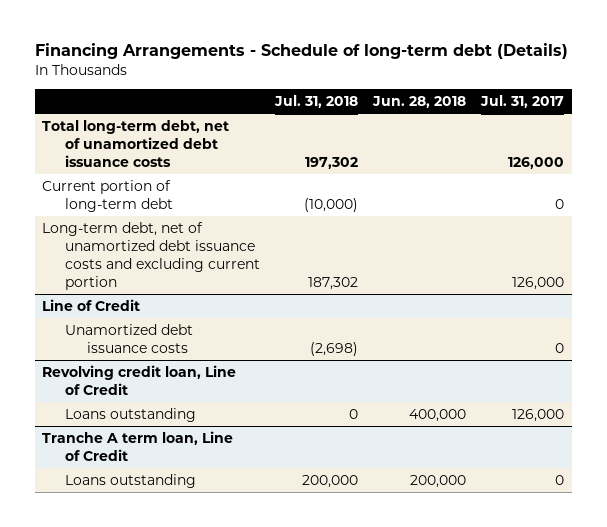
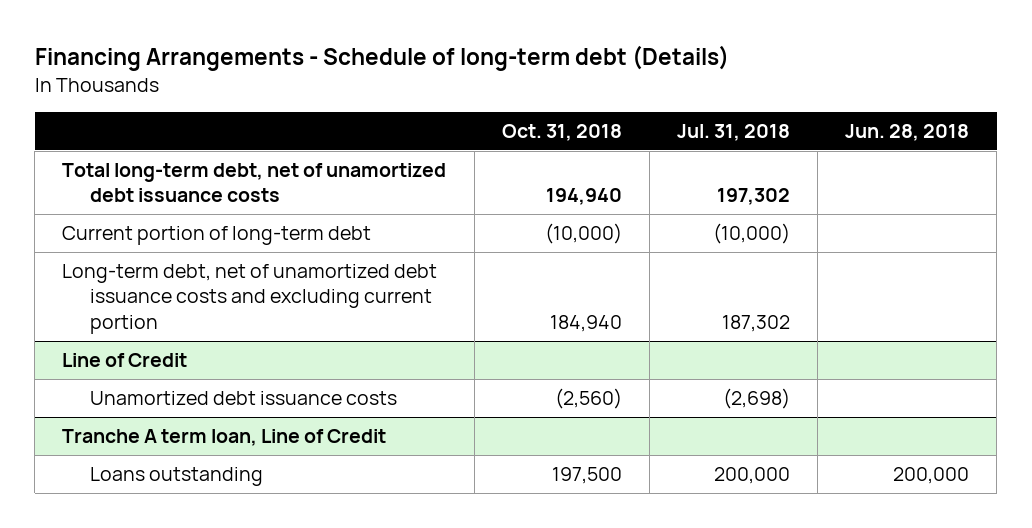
[480,95,565,109] Jul. 31, 2017 -> none
none -> [501,123,622,141] Oct. 31, 2018
[42,364,237,395] Revolving credit loan, Line of Credit -> none
[64,407,196,422] Loans outstanding -> none

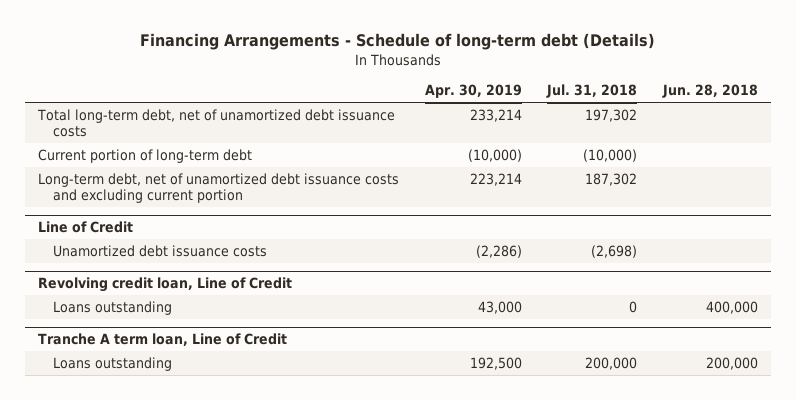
[501,123,622,141] Oct. 31, 2018 -> none
none -> [424,84,522,99] Apr. 30, 2019
none -> [38,276,293,292] Revolving credit loan, Line of Credit
none -> [53,300,173,315] Loans outstanding

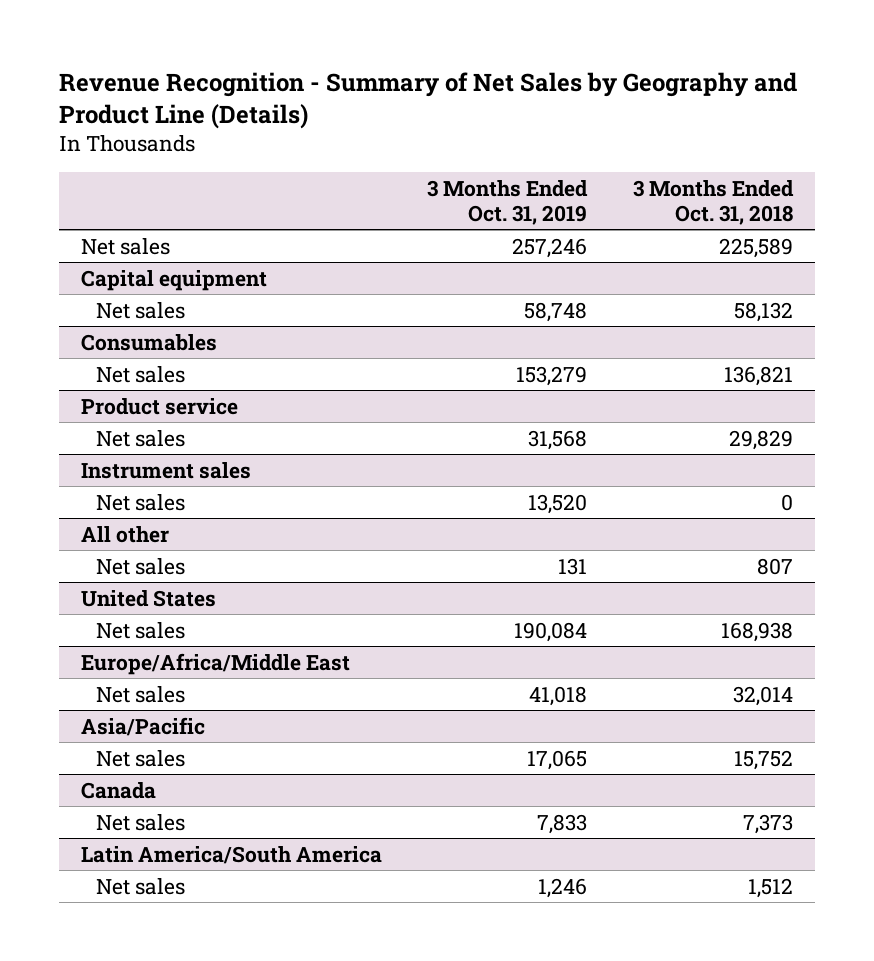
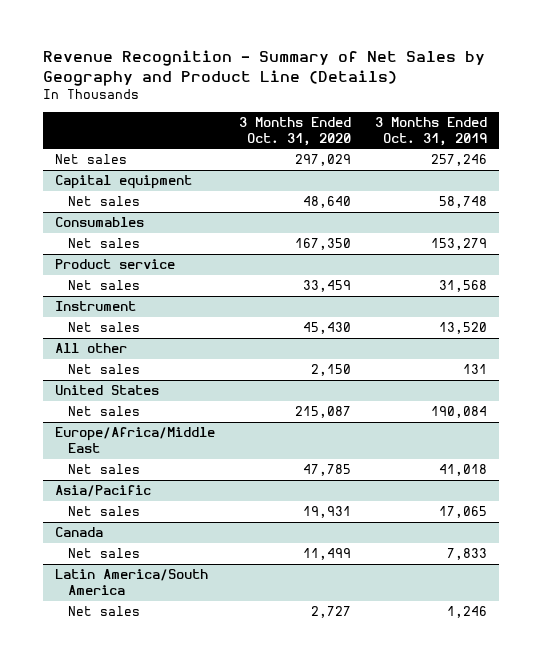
[632,179,794,225] 3 Months Ended Oct. 31, 2018 -> none
none -> [238,116,351,146] 3 Months Ended Oct. 31, 2020
[81,461,252,479] Instrument sales -> [54,301,136,312] Instrument

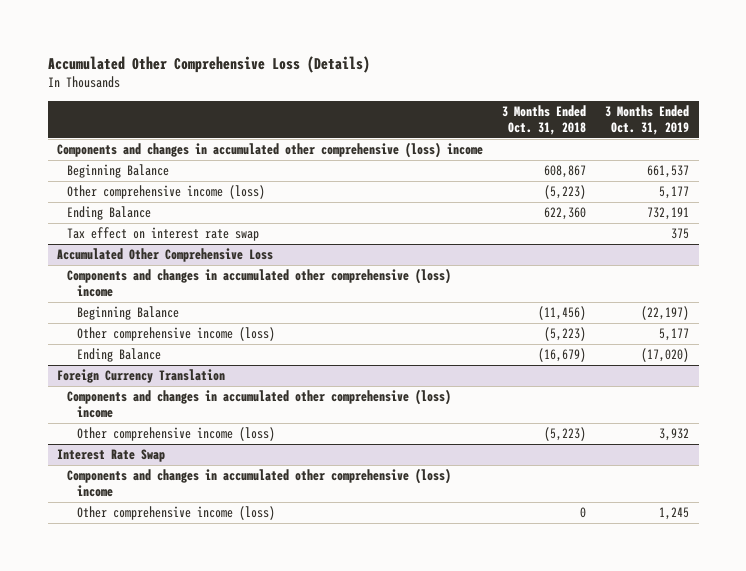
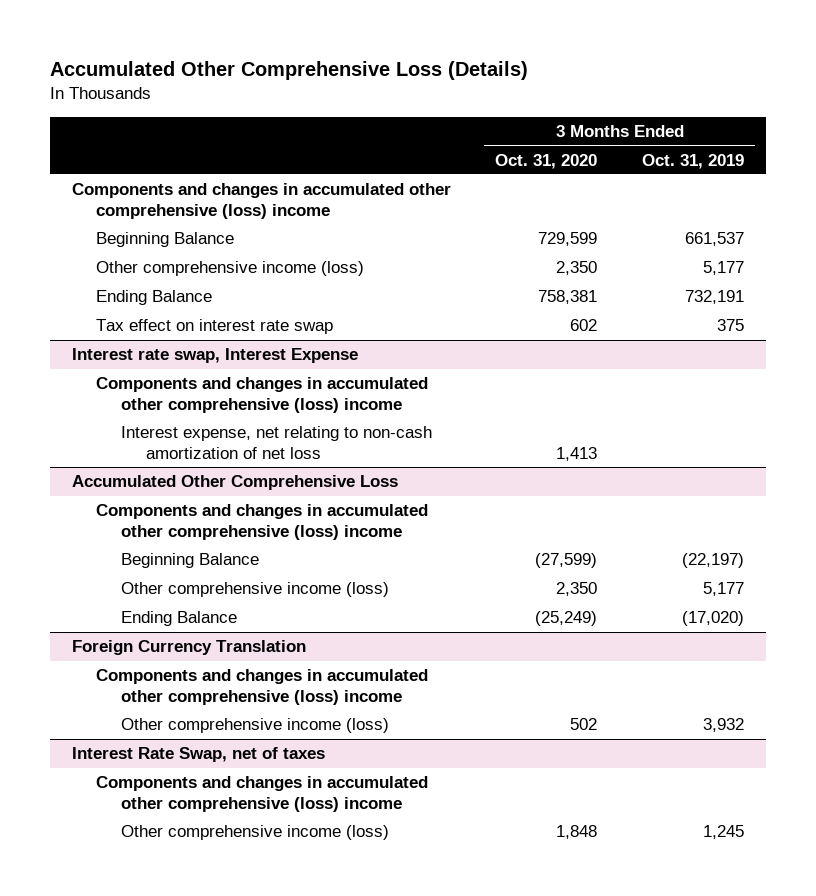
[502,105,587,136] 3 Months Ended Oct. 31, 2018 -> none
none -> [495,153,598,169] Oct. 31, 2020
none -> [71,348,358,364] Interest rate swap, Interest Expense
none -> [96,377,429,413] Components and changes in accumulated other comprehensive (loss) income
none -> [121,426,433,459] Interest expense, net relating to non-cash amortization of net loss
[57,449,166,463] Interest Rate Swap -> [71,747,325,763] Interest Rate Swap, net of taxes

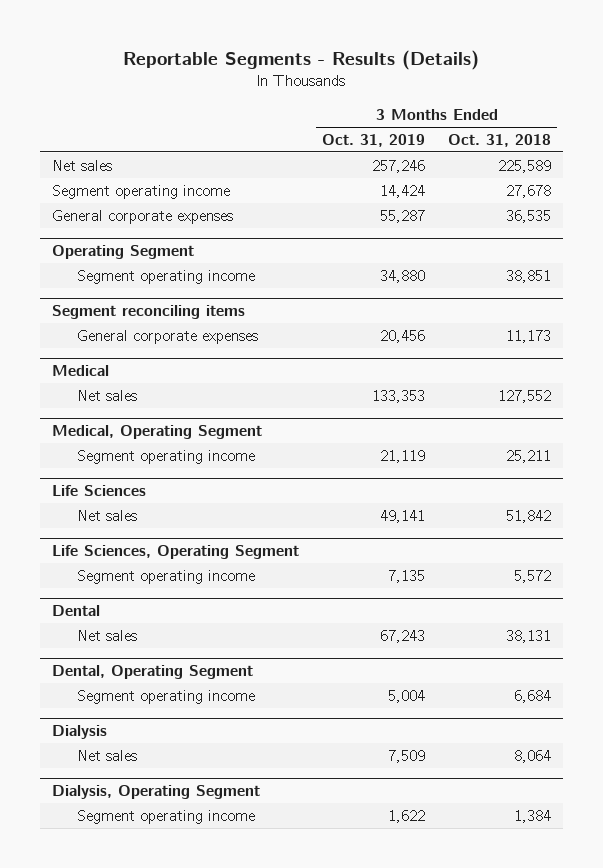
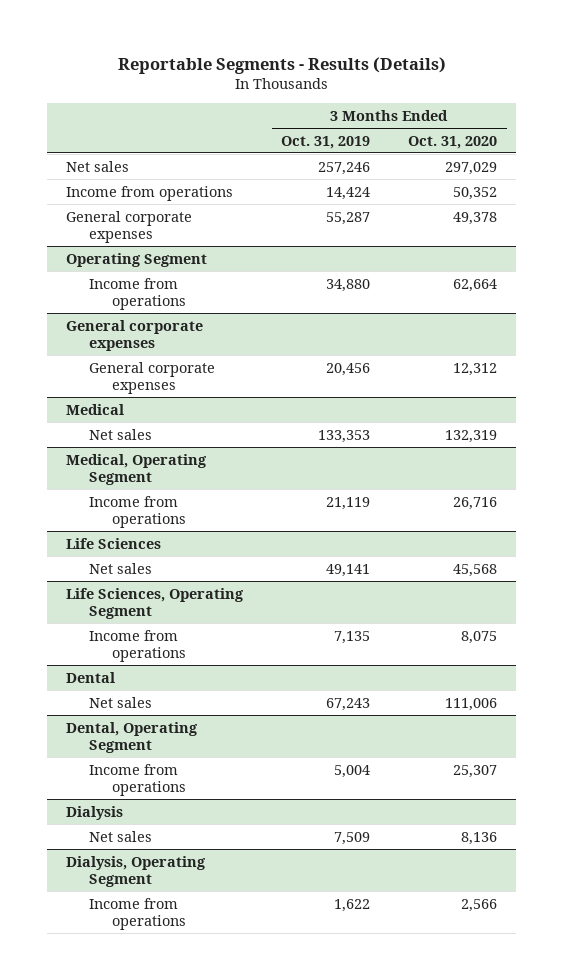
[448,134,552,148] Oct. 31, 2018 -> none
none -> [408,135,498,149] Oct. 31, 2020
[51,184,230,199] Segment operating income -> [66,185,234,201] Income from operations
[76,269,255,284] Segment operating income -> [89,277,186,311] Income from operations
[51,305,245,320] Segment reconciling items -> [66,319,204,352] General corporate expenses
[76,449,255,464] Segment operating income -> [89,495,186,529] Income from operations
[76,569,255,584] Segment operating income -> [89,629,186,663] Income from operations
[76,689,255,704] Segment operating income -> [89,763,186,797] Income from operations
[76,809,255,824] Segment operating income -> [89,897,186,931] Income from operations

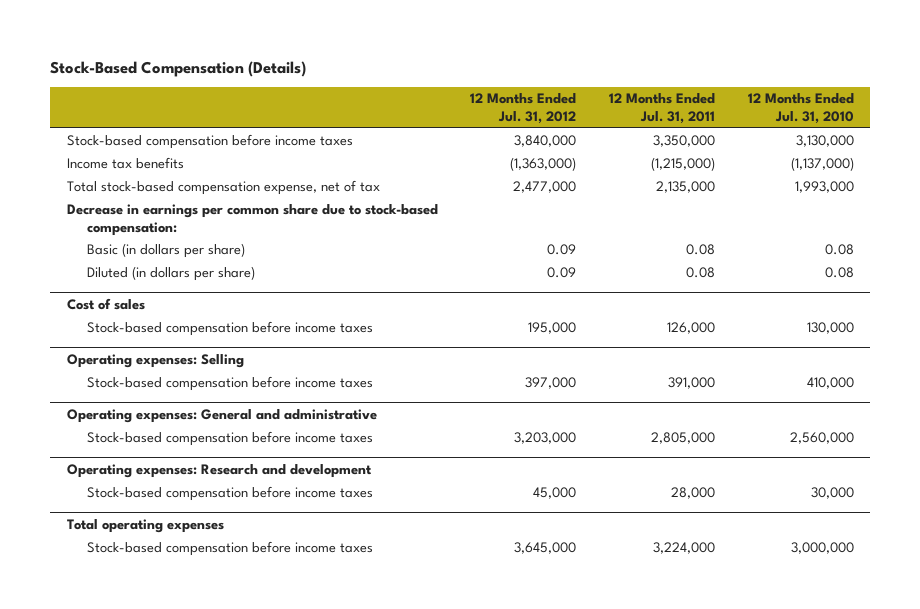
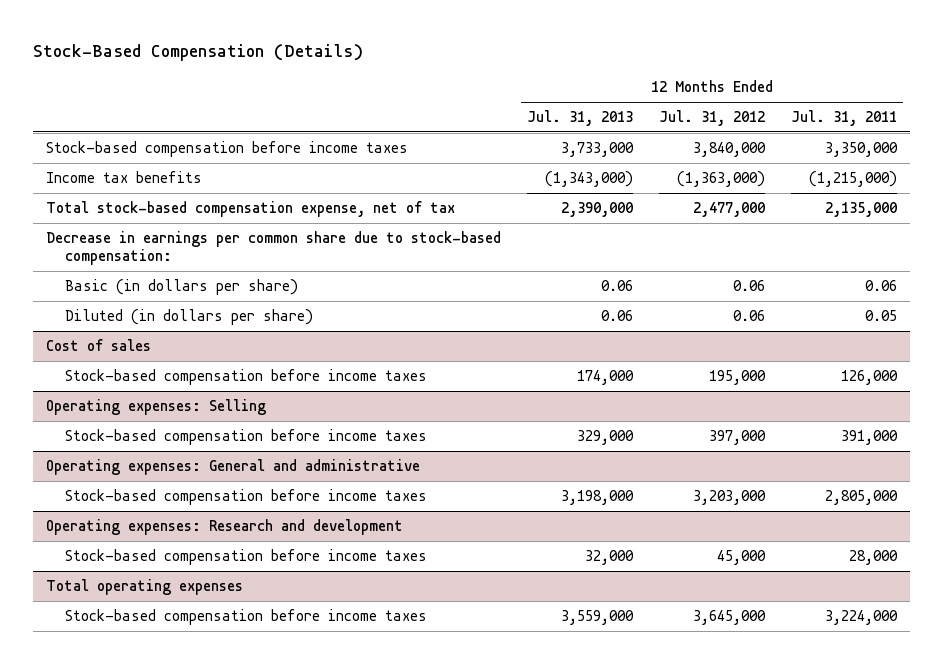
[747,93,854,124] 12 Months Ended Jul. 31, 2010 -> none
none -> [527,110,634,127] Jul. 31, 2013
[547,244,577,256] 0.09 -> [733,280,766,292] 0.06
[686,244,716,256] 0.08 -> [865,280,898,292] 0.06
[547,267,577,279] 0.09 -> [733,310,766,322] 0.06
[686,267,716,279] 0.08 -> [865,310,898,322] 0.05

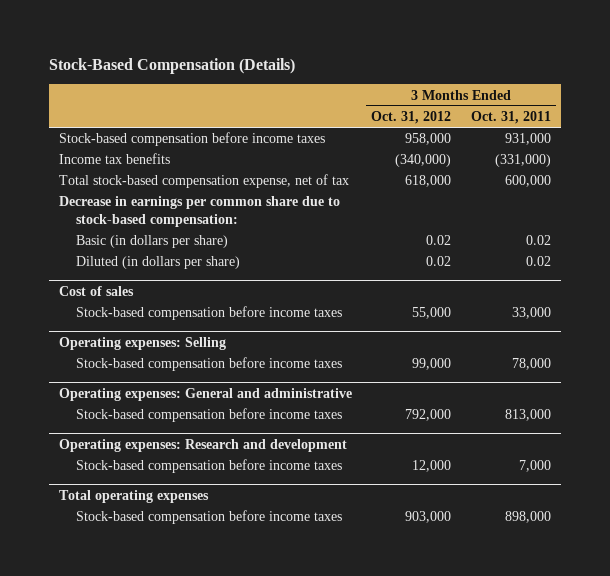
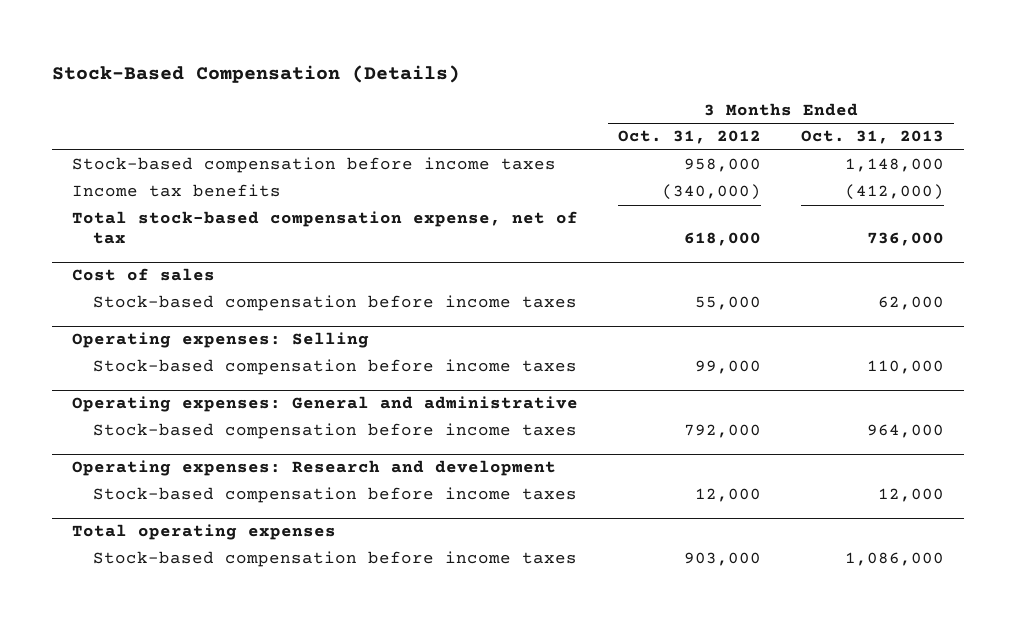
[471,110,552,124] Oct. 31, 2011 -> none
none -> [801,130,945,145] Oct. 31, 2013
[58,196,340,228] Decrease in earnings per common share due to stock-based compensation: -> none
[76,235,229,249] Basic (in dollars per share) -> none
[76,256,241,270] Diluted (in dollars per share) -> none

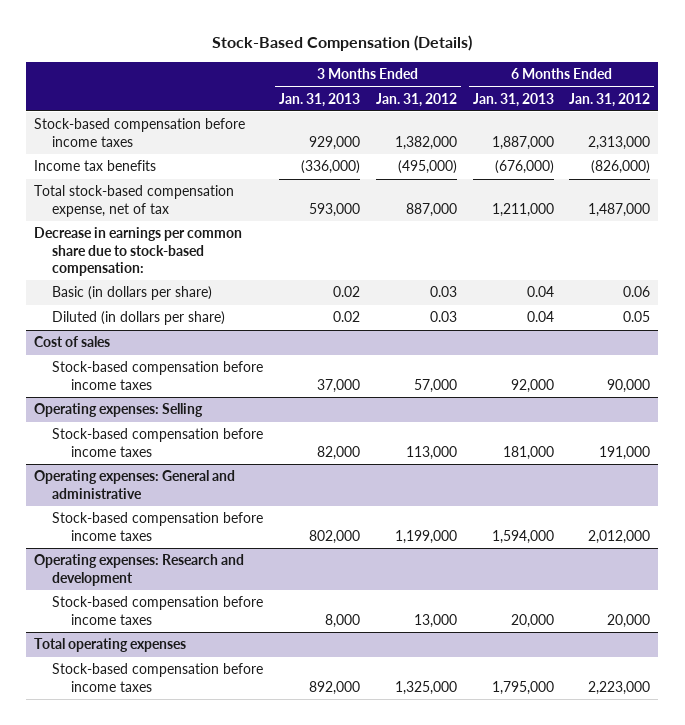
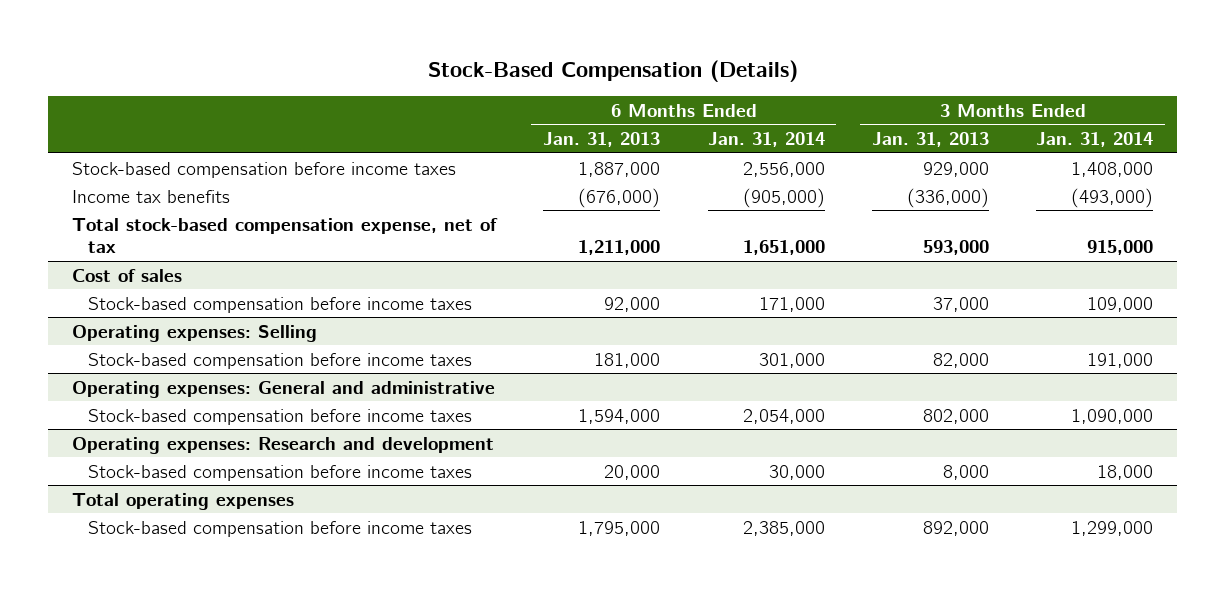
[375,92,457,107] Jan. 31, 2012 -> none
[569,92,651,107] Jan. 31, 2012 -> none
none -> [707,132,825,148] Jan. 31, 2014
none -> [1036,132,1154,148] Jan. 31, 2014
[34,227,243,276] Decrease in earnings per common share due to stock-based compensation: -> none
[52,286,213,301] Basic (in dollars per share) -> none
[52,311,226,326] Diluted (in dollars per share) -> none

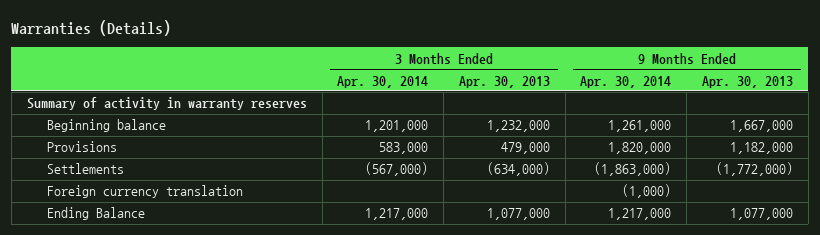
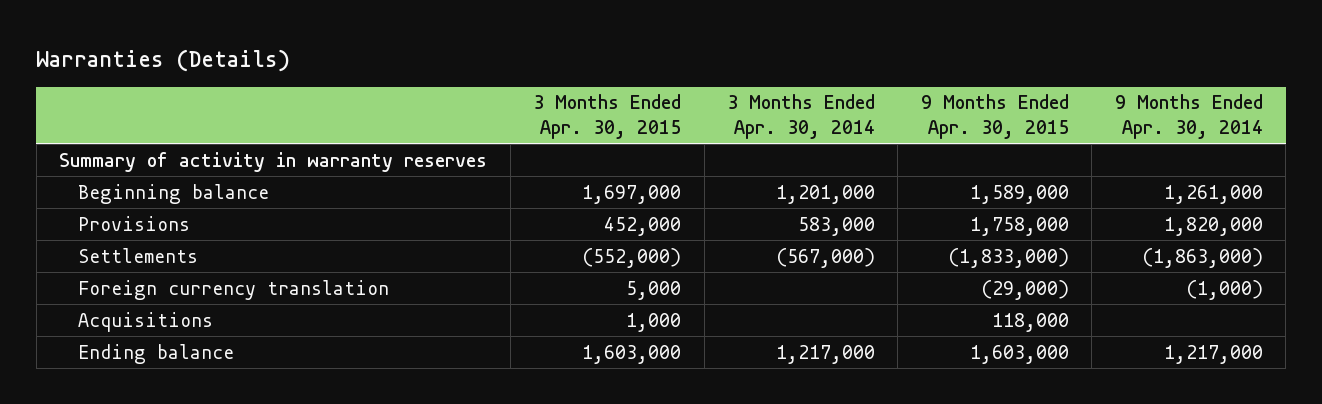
[458,75,550,88] Apr. 30, 2013 -> none
[702,75,794,88] Apr. 30, 2013 -> none
none -> [533,94,682,140] 3 Months Ended Apr. 30, 2015
none -> [920,94,1069,140] 9 Months Ended Apr. 30, 2015
none -> [77,311,213,332] Acquisitions
[46,207,145,221] Ending Balance -> [77,343,234,364] Ending balance

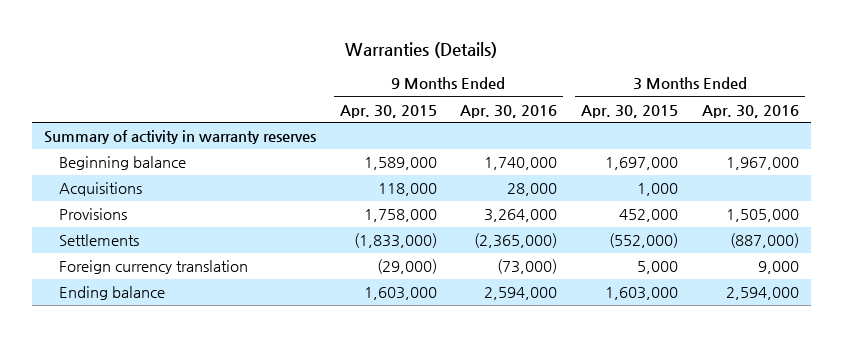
[726,94,875,140] 3 Months Ended Apr. 30, 2014 -> none
[1114,94,1263,140] 9 Months Ended Apr. 30, 2014 -> none
none -> [460,104,558,118] Apr. 30, 2016
none -> [701,104,799,118] Apr. 30, 2016
[77,311,213,332] Acquisitions -> [58,182,142,197] Acquisitions

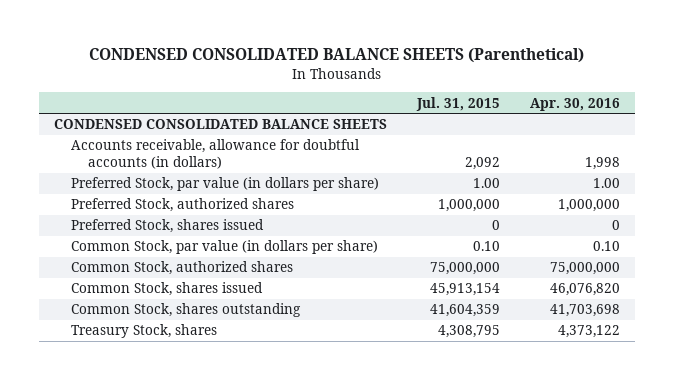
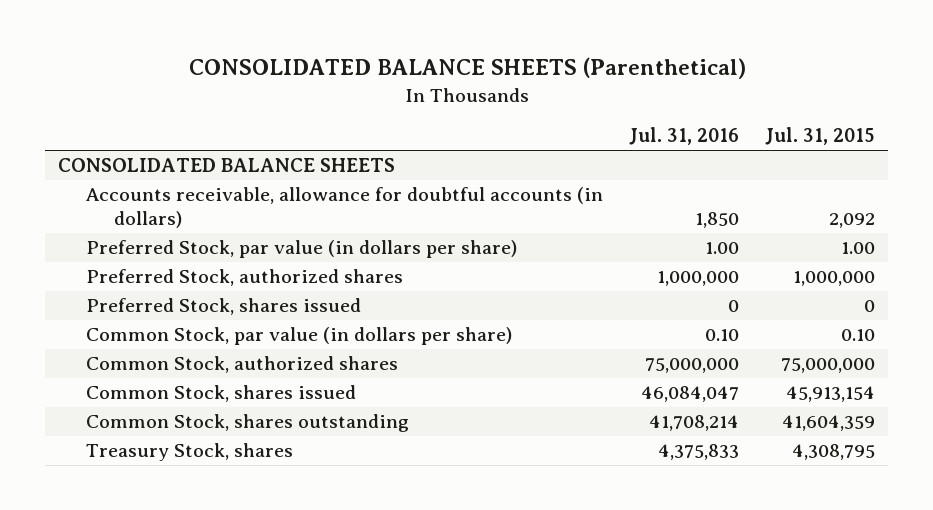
[89,48,585,64] CONDENSED CONSOLIDATED BALANCE SHEETS (Parenthetical) -> [188,57,746,80] CONSOLIDATED BALANCE SHEETS (Parenthetical)
[530,97,621,111] Apr. 30, 2016 -> none
none -> [629,127,740,146] Jul. 31, 2016
[54,119,388,130] CONDENSED CONSOLIDATED BALANCE SHEETS -> [58,158,396,173] CONSOLIDATED BALANCE SHEETS

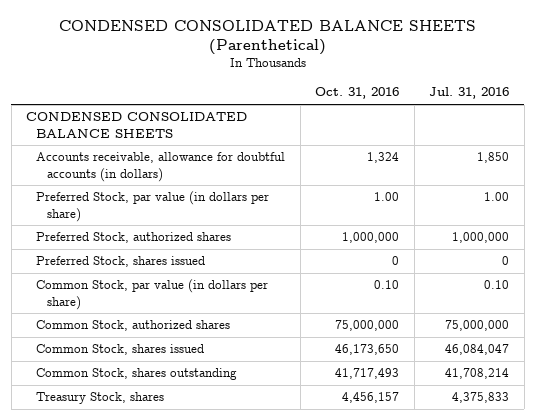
[188,57,746,80] CONSOLIDATED BALANCE SHEETS (Parenthetical) -> [58,19,476,56] CONDENSED CONSOLIDATED BALANCE SHEETS (Parenthetical)
[765,127,876,146] Jul. 31, 2015 -> none
none -> [315,87,400,100] Oct. 31, 2016
[58,158,396,173] CONSOLIDATED BALANCE SHEETS -> [26,112,248,138] CONDENSED CONSOLIDATED BALANCE SHEETS

